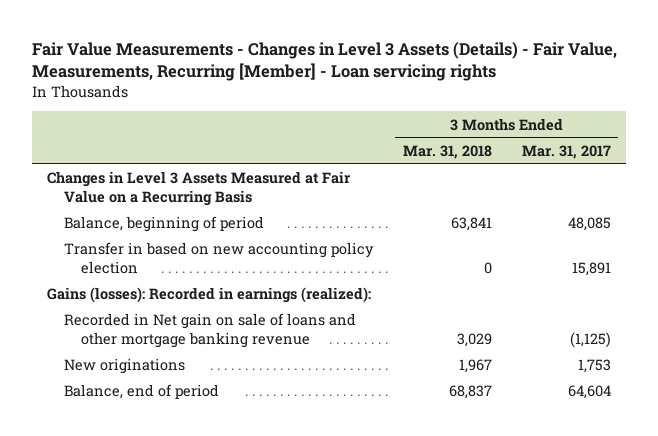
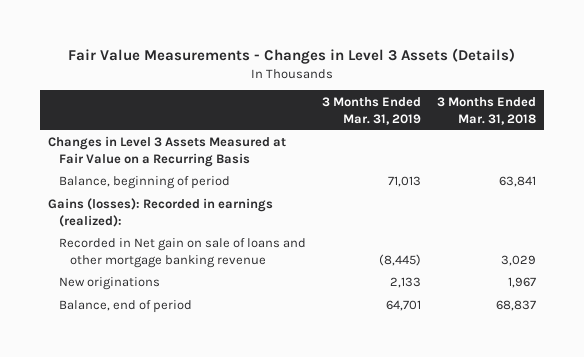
[32,41,618,82] Fair Value Measurements - Changes in Level 3 Assets (Details) - Fair Value, Measurements, Recurring [Member] - Loan servicing rights -> [67,48,515,65] Fair Value Measurements - Changes in Level 3 Assets (Details)
[521,145,611,160] Mar. 31, 2017 -> none
none -> [321,96,421,125] 3 Months Ended Mar. 31, 2019
[63,242,374,274] Transfer in based on new accounting policy election -> none

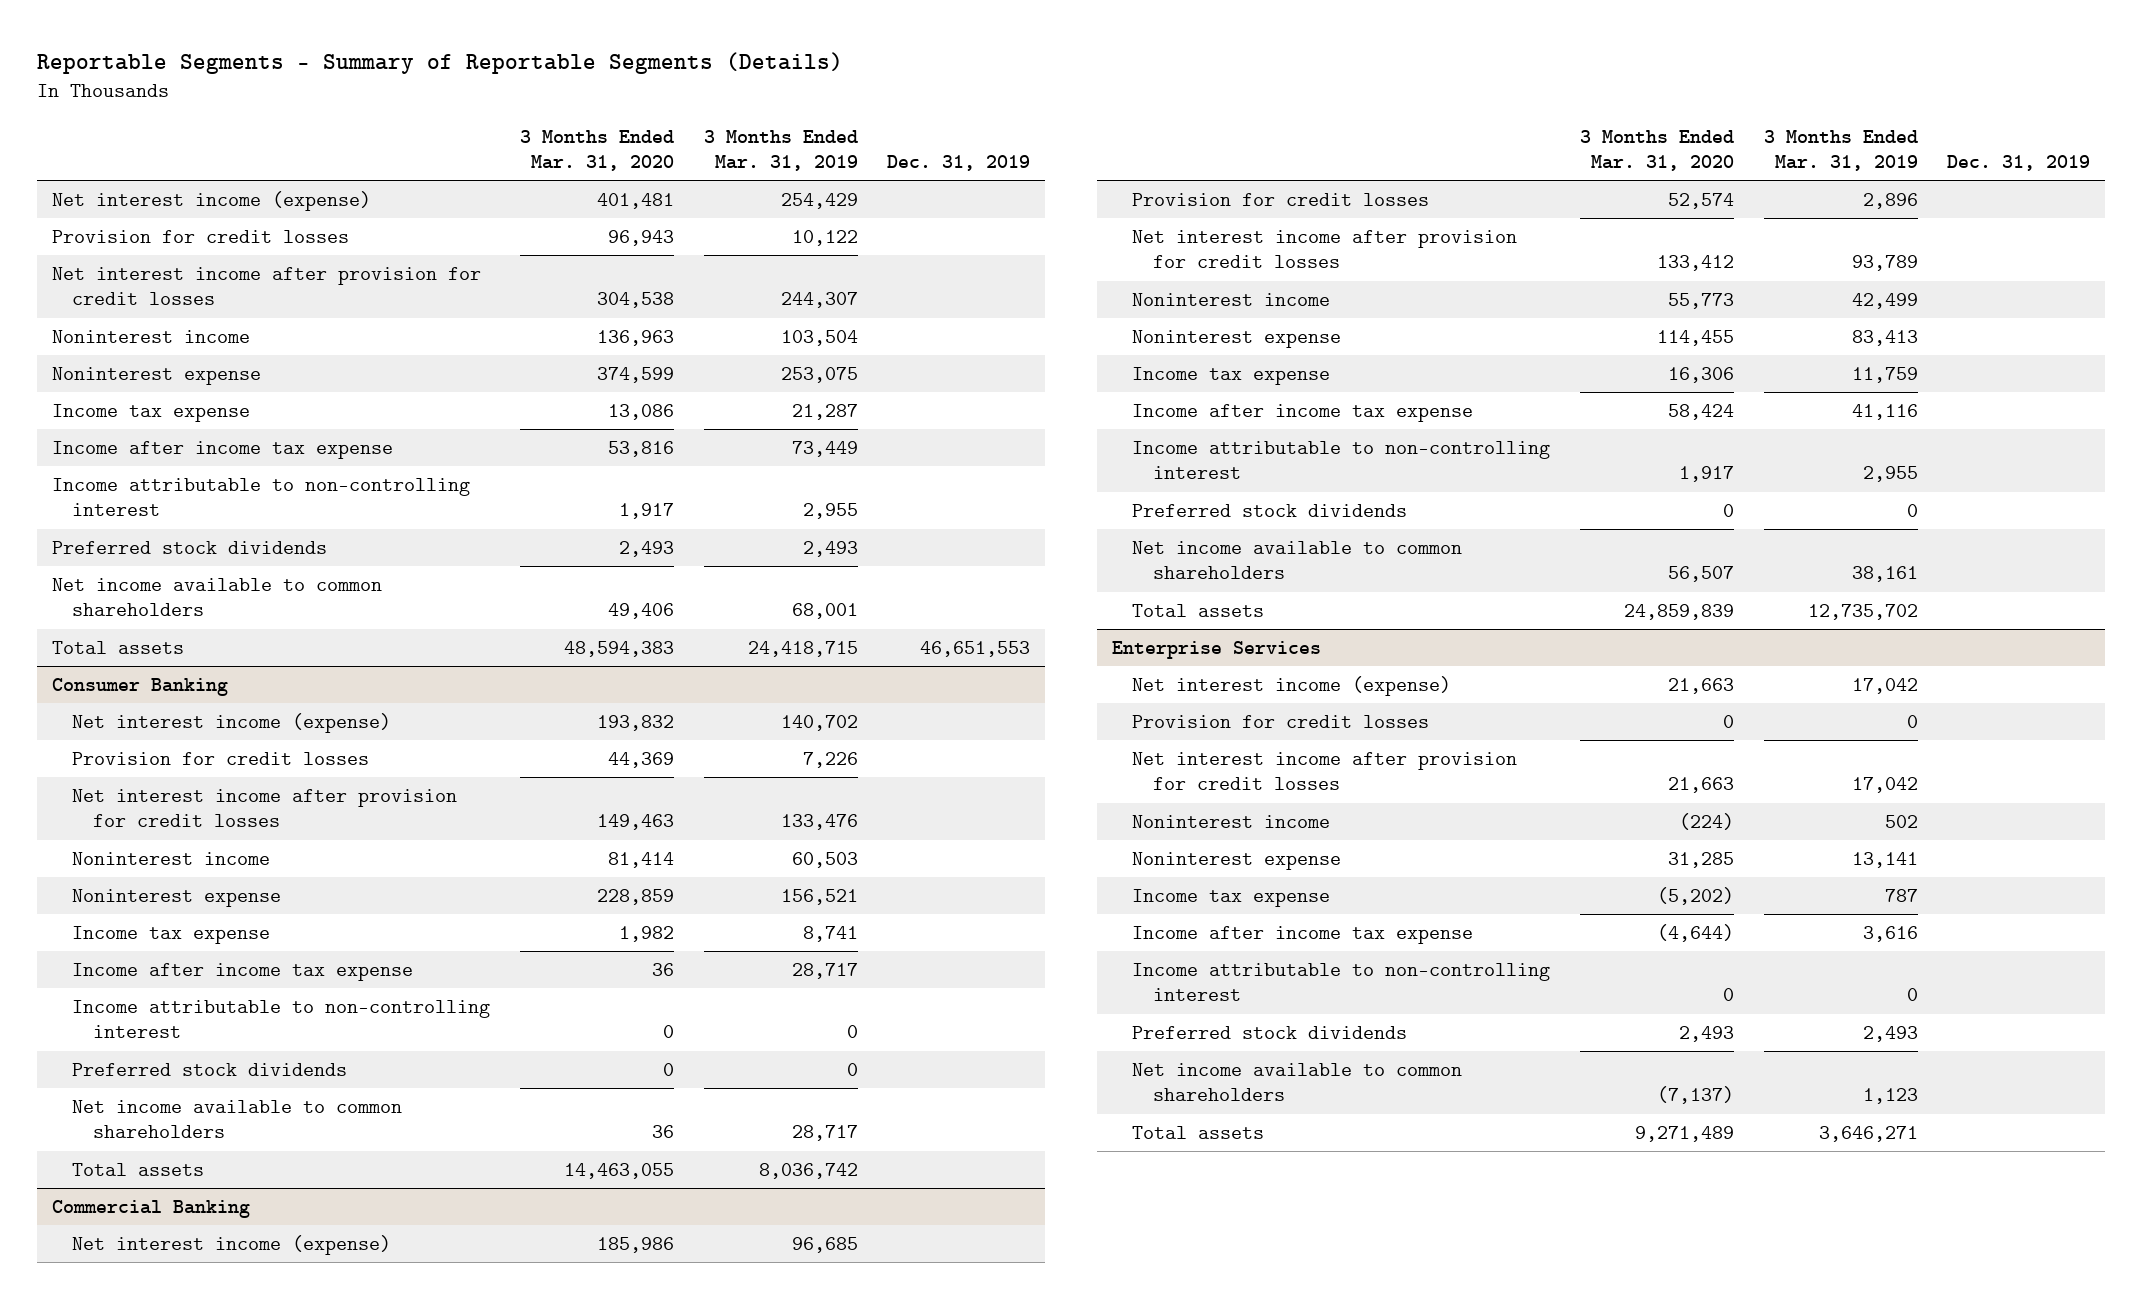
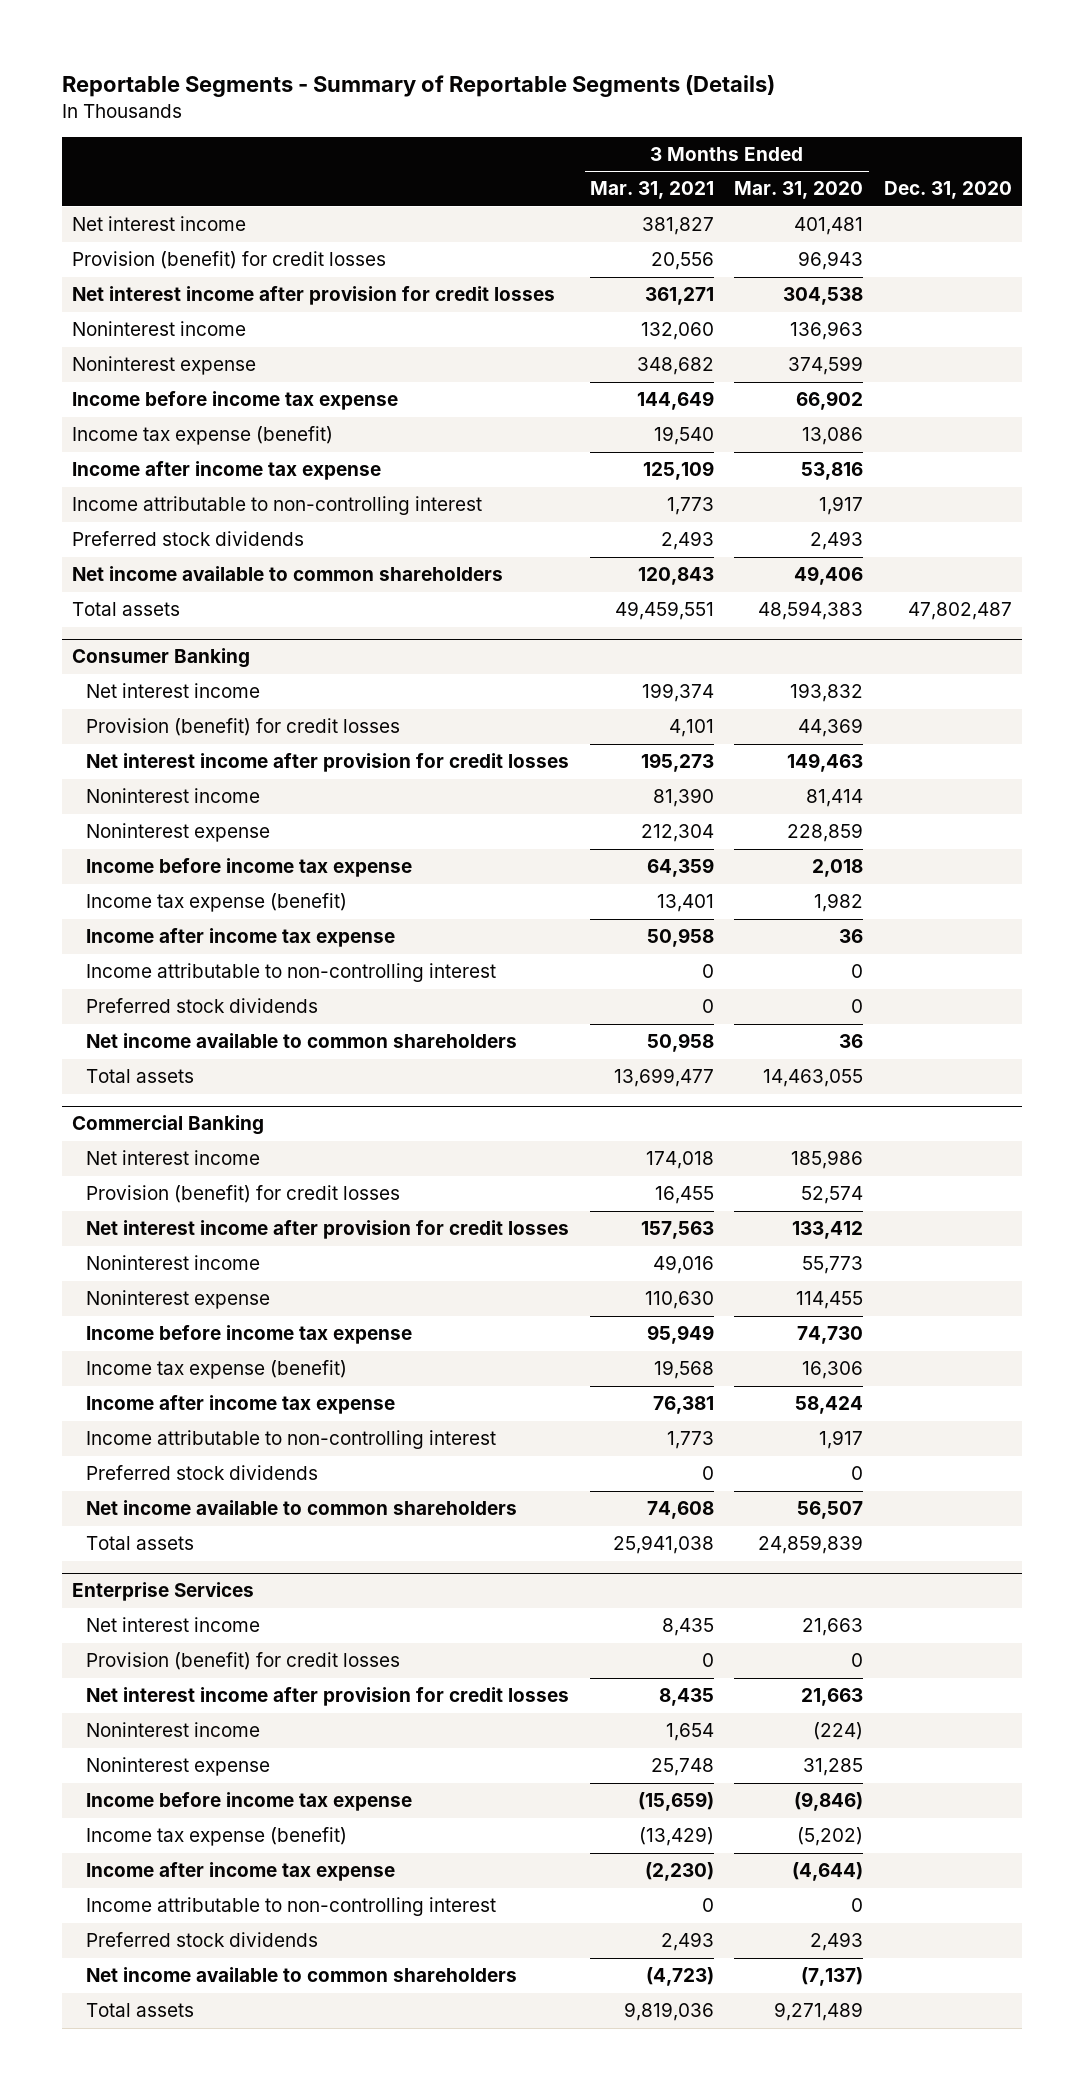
[703,129,858,172] 3 Months Ended Mar. 31, 2019 -> none
[887,155,1031,172] Dec. 31, 2019 -> none
none -> [589,181,714,200] Mar. 31, 2021
none -> [883,181,1012,200] Dec. 31, 2020
[51,190,371,211] Net interest income (expense) -> [72,216,247,232] Net interest income
[51,229,349,243] Provision for credit losses -> [72,251,387,270] Provision (benefit) for credit losses
none -> [72,391,399,411] Income before income tax expense
[51,403,250,422] Income tax expense -> [72,426,334,446] Income tax expense (benefit)
[72,712,392,733] Net interest income (expense) -> [86,683,261,699] Net interest income
[72,751,370,765] Provision for credit losses -> [86,718,401,737] Provision (benefit) for credit losses
none -> [86,858,413,878] Income before income tax expense
[72,925,271,944] Income tax expense -> [86,893,348,913] Income tax expense (benefit)
[72,1234,392,1255] Net interest income (expense) -> [86,1150,261,1166] Net interest income
[1132,192,1430,206] Provision for credit losses -> [86,1185,401,1204] Provision (benefit) for credit losses
none -> [86,1325,413,1345] Income before income tax expense
[1132,366,1331,385] Income tax expense -> [86,1360,348,1380] Income tax expense (benefit)
[1132,675,1452,696] Net interest income (expense) -> [86,1617,261,1633] Net interest income
[1132,714,1430,728] Provision for credit losses -> [86,1652,401,1671] Provision (benefit) for credit losses
none -> [86,1792,413,1812] Income before income tax expense
[1132,888,1331,907] Income tax expense -> [86,1827,348,1847] Income tax expense (benefit)

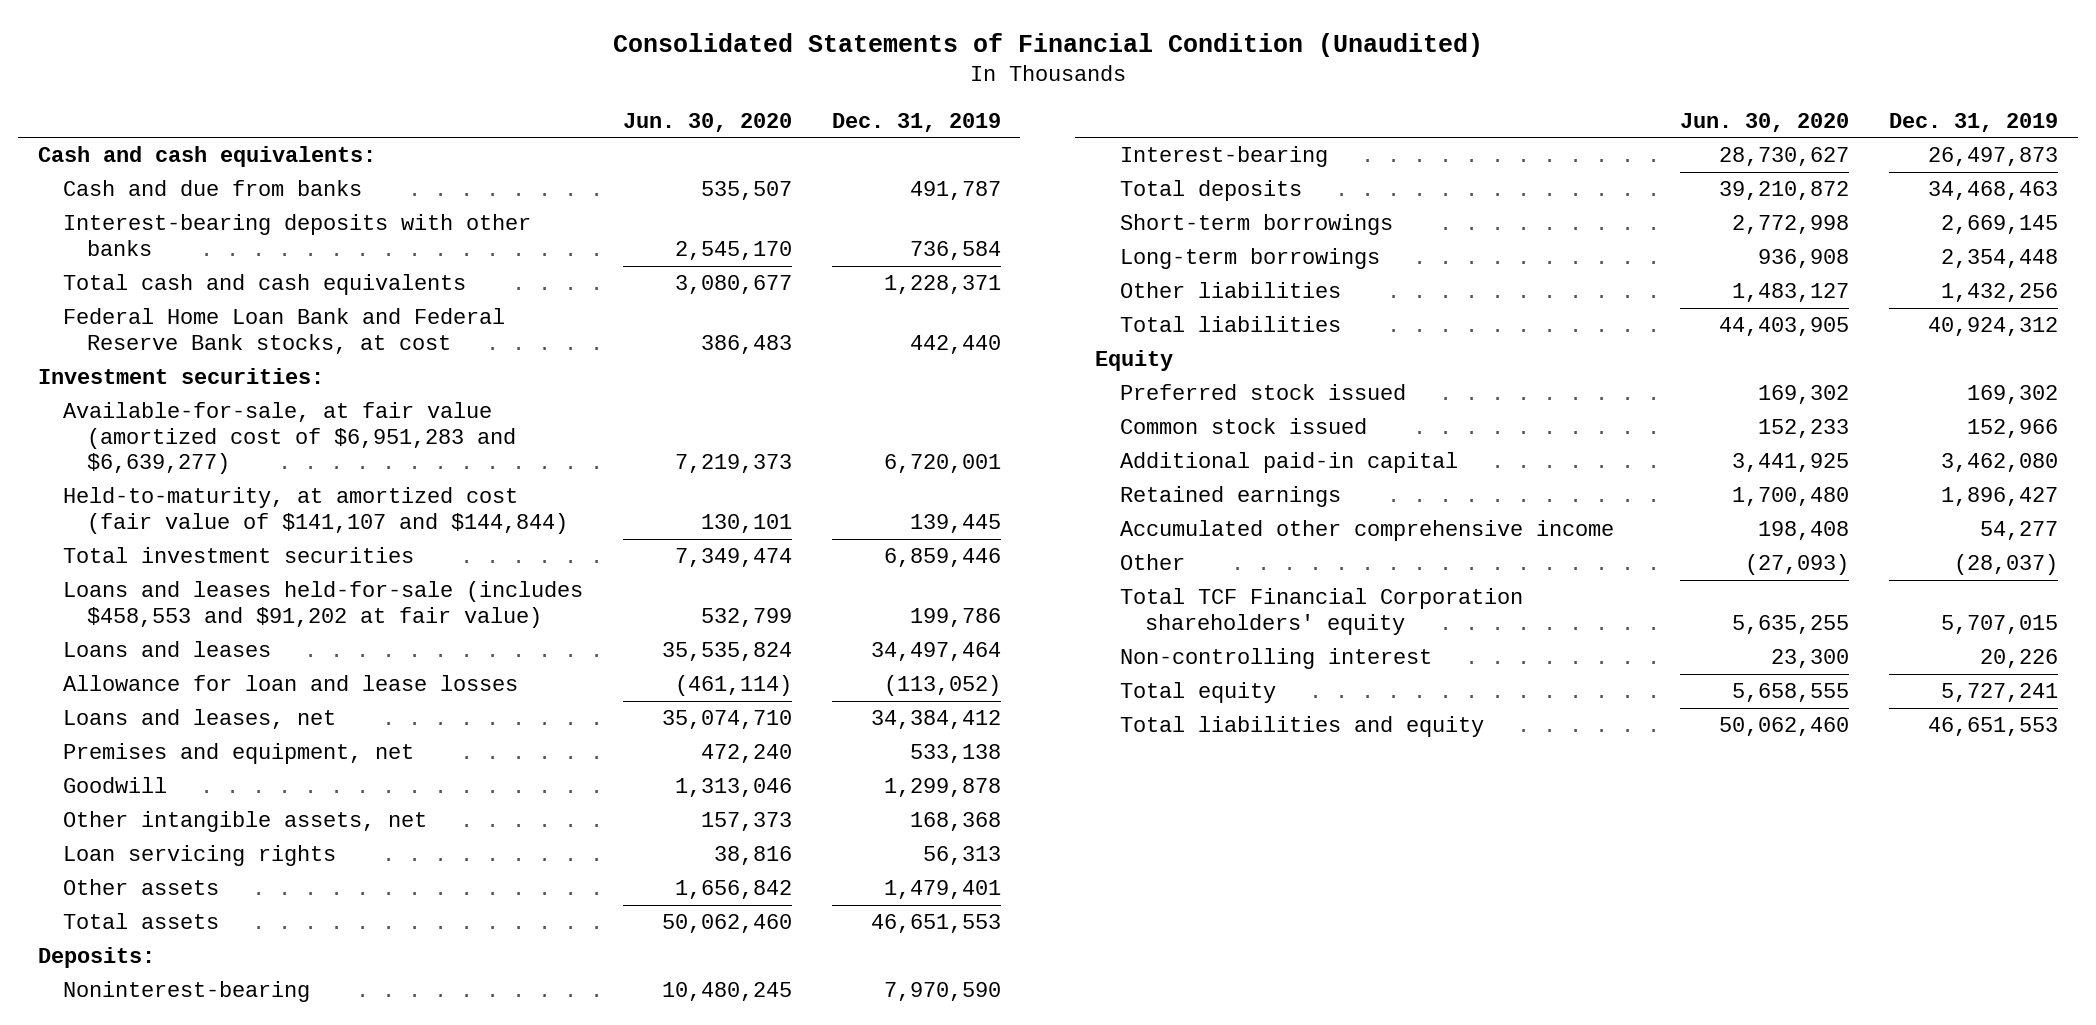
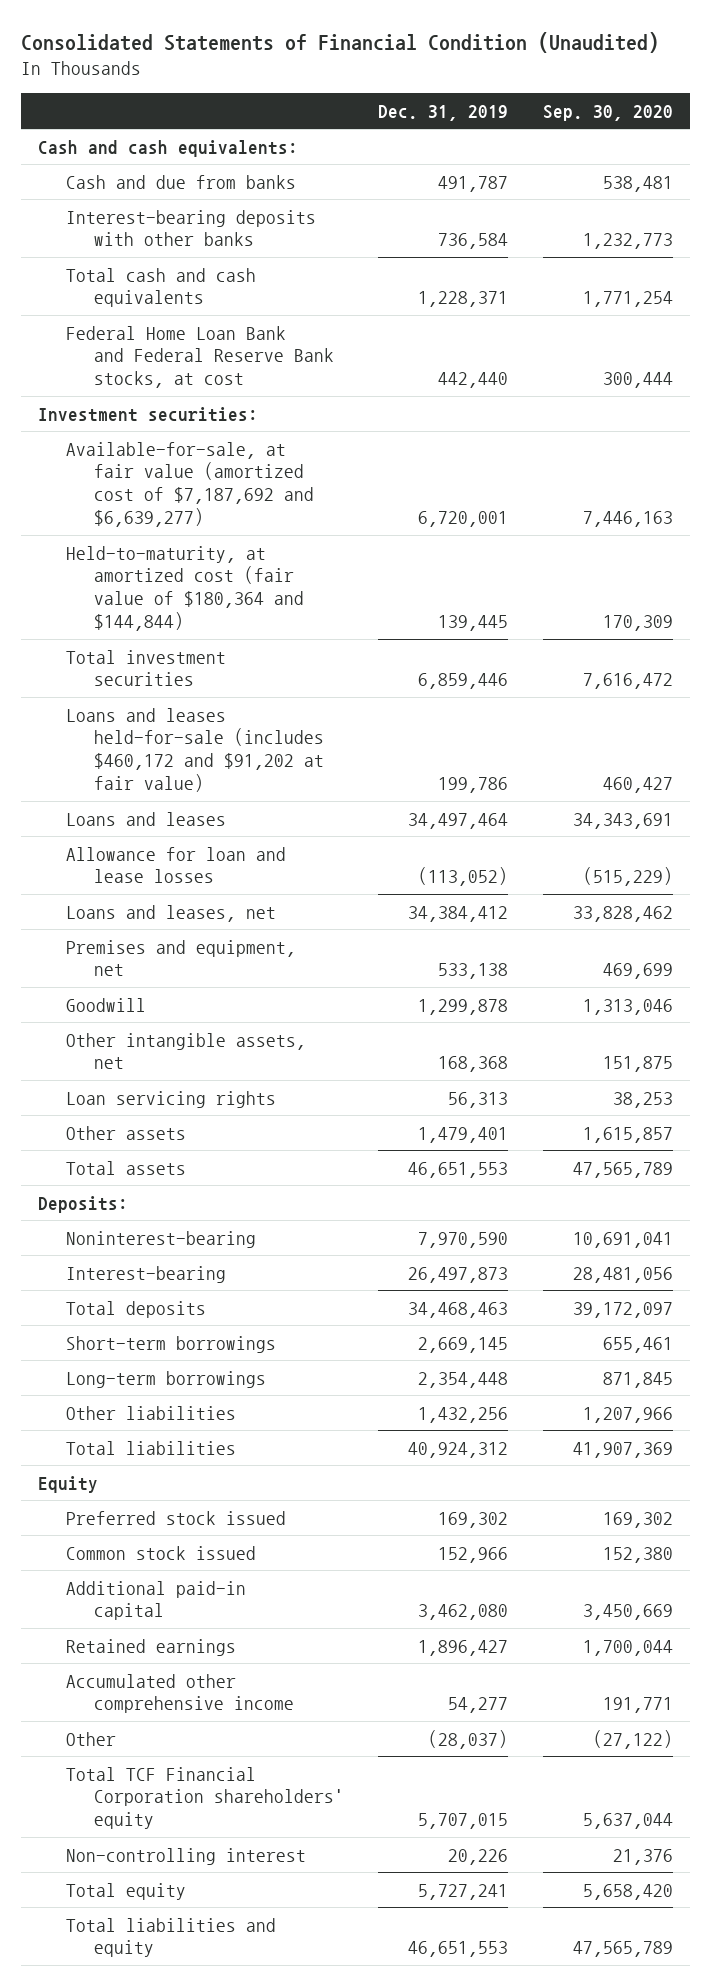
[622,112,792,132] Jun. 30, 2020 -> none
none -> [542,104,673,121] Sep. 30, 2020
[62,402,517,475] Available-for-sale, at fair value (amortized cost of $6,951,283 and $6,639,277) -> [65,441,314,528] Available-for-sale, at fair value (amortized cost of $7,187,692 and $6,639,277)
[62,487,569,534] Held-to-maturity, at amortized cost (fair value of $141,107 and $144,844) -> [65,545,304,632] Held-to-maturity, at amortized cost (fair value of $180,364 and $144,844)
[62,581,583,628] Loans and leases held-for-sale (includes $458,553 and $91,202 at fair value) -> [65,707,324,793] Loans and leases held-for-sale (includes $460,172 and $91,202 at fair value)

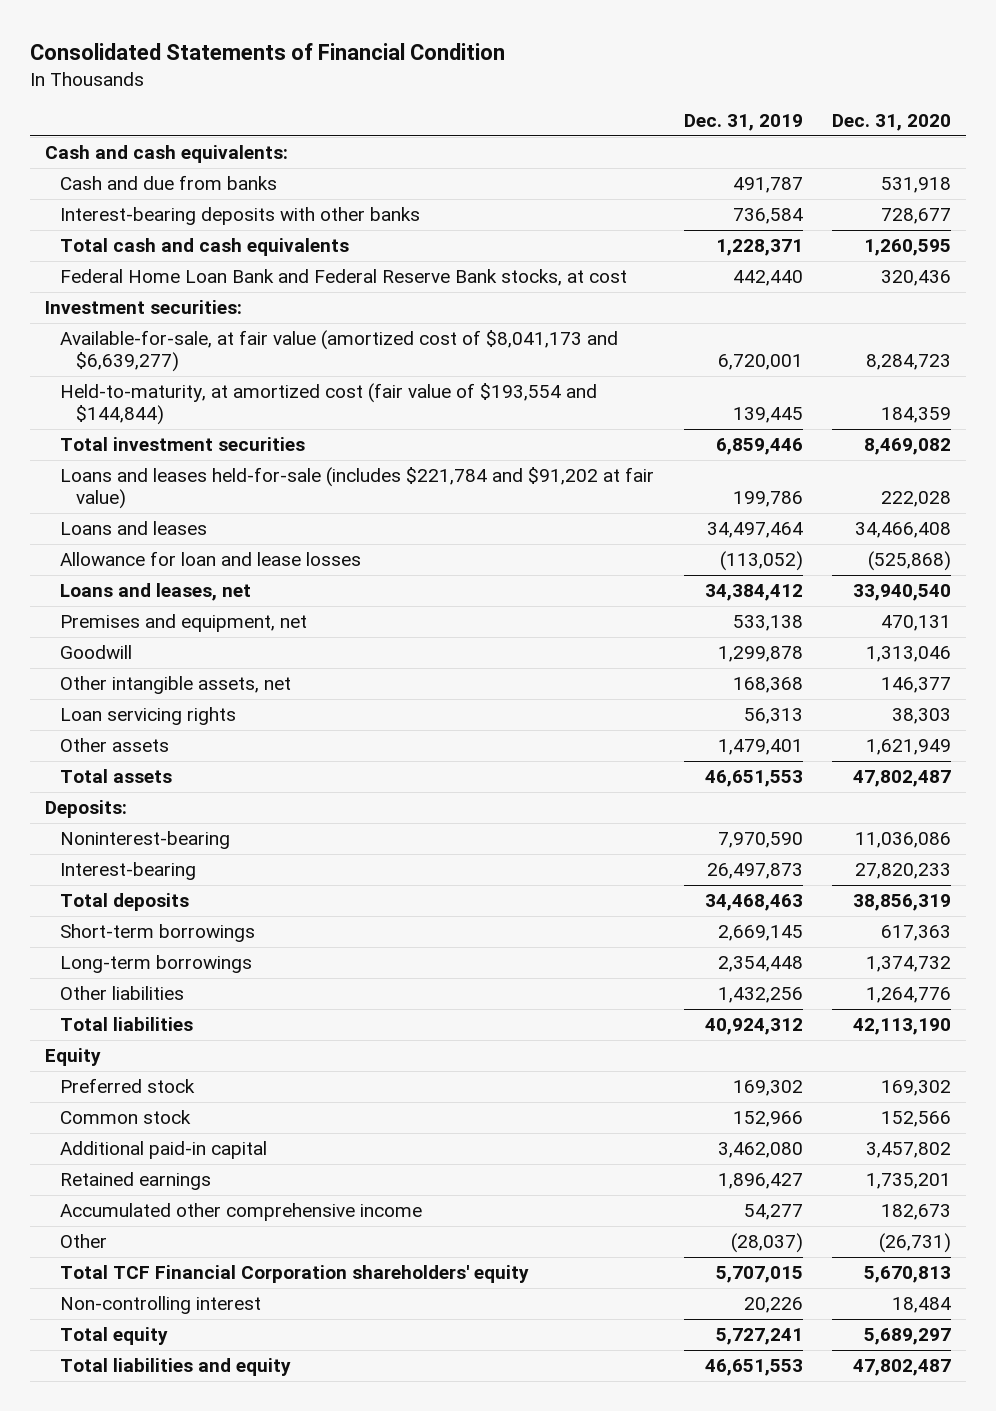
[20,32,659,54] Consolidated Statements of Financial Condition (Unaudited) -> [30,43,506,61] Consolidated Statements of Financial Condition
[542,104,673,121] Sep. 30, 2020 -> none
none -> [832,114,952,132] Dec. 31, 2020
[65,441,314,528] Available-for-sale, at fair value (amortized cost of $7,187,692 and $6,639,277) -> [60,330,619,373] Available-for-sale, at fair value (amortized cost of $8,041,173 and $6,639,277)
[65,545,304,632] Held-to-maturity, at amortized cost (fair value of $180,364 and $144,844) -> [60,383,598,426] Held-to-maturity, at amortized cost (fair value of $193,554 and $144,844)
[65,707,324,793] Loans and leases held-for-sale (includes $460,172 and $91,202 at fair value) -> [60,467,655,510] Loans and leases held-for-sale (includes $221,784 and $91,202 at fair value)
[65,1510,286,1525] Preferred stock issued -> [60,1078,196,1094] Preferred stock
[65,1545,256,1560] Common stock issued -> [60,1110,192,1125] Common stock

